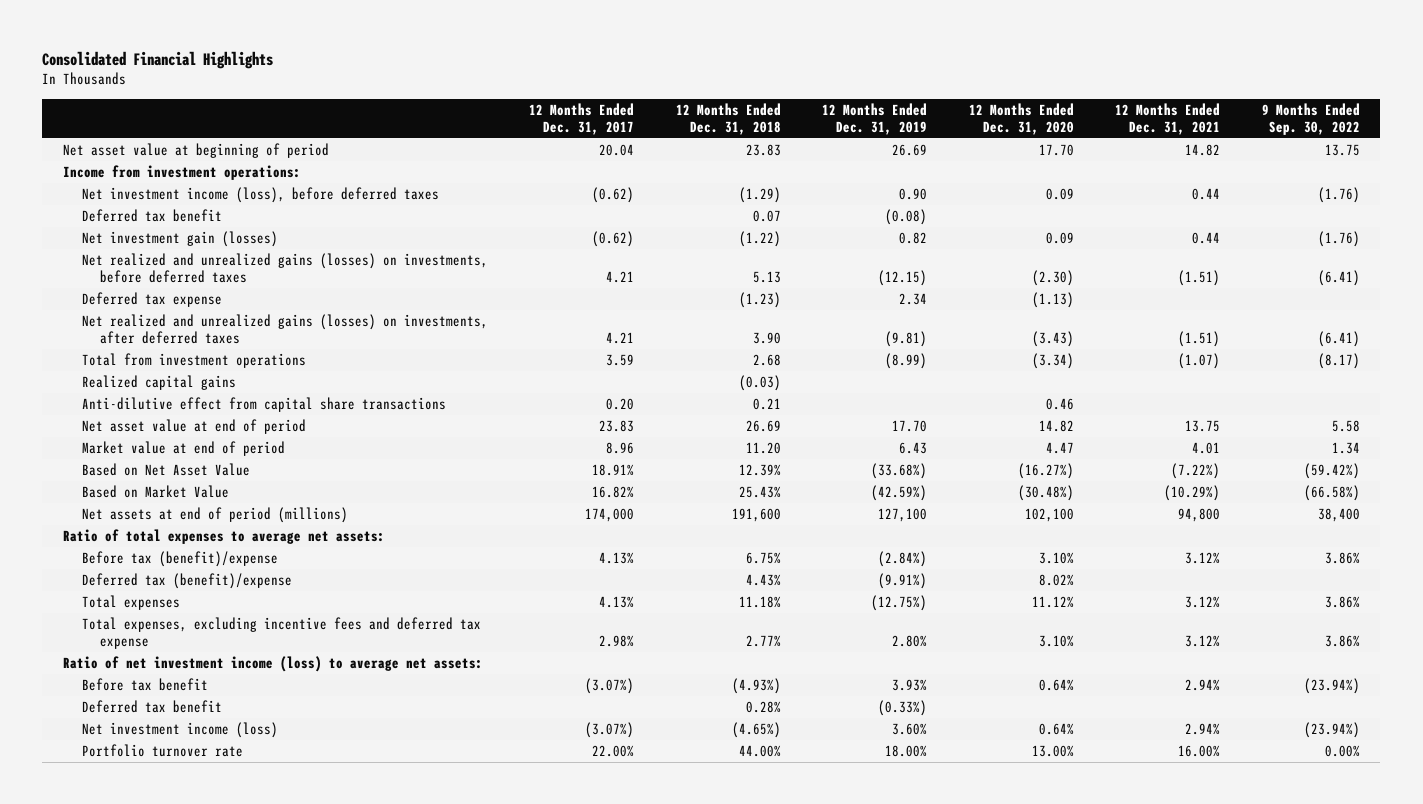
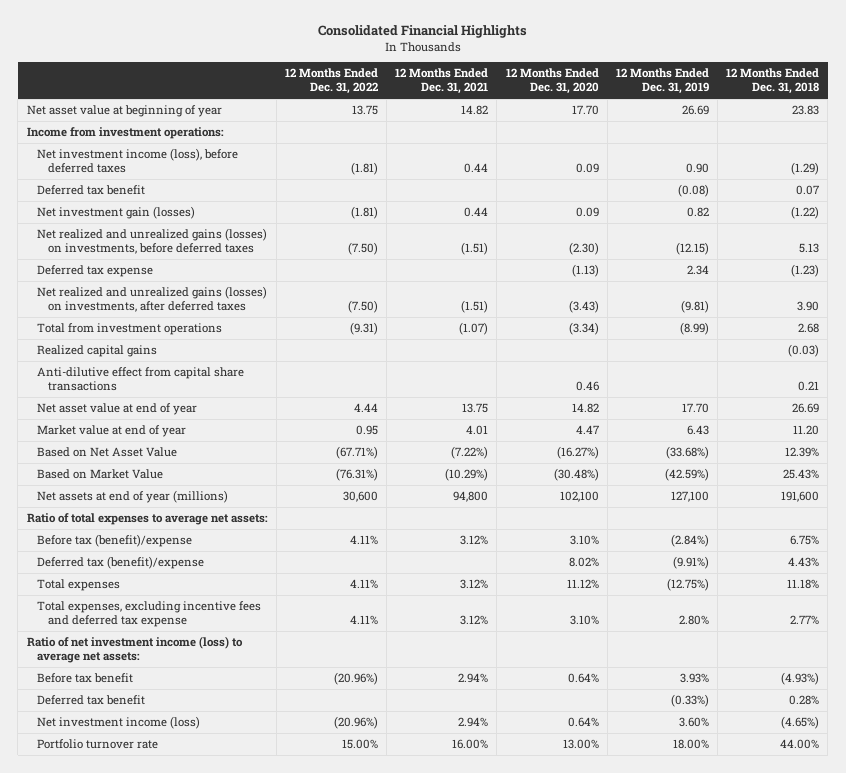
[529,102,635,135] 12 Months Ended Dec. 31, 2017 -> none
[1261,102,1360,135] 9 Months Ended Sep. 30, 2022 -> none
none -> [284,67,378,95] 12 Months Ended Dec. 31, 2022
[62,142,329,158] Net asset value at beginning of period -> [26,104,222,117] Net asset value at beginning of year
[81,418,306,434] Net asset value at end of period -> [37,402,198,415] Net asset value at end of year
[81,440,285,456] Market value at end of period -> [37,424,187,437] Market value at end of year
[81,506,348,523] Net assets at end of period (millions) -> [37,489,229,503] Net assets at end of year (millions)

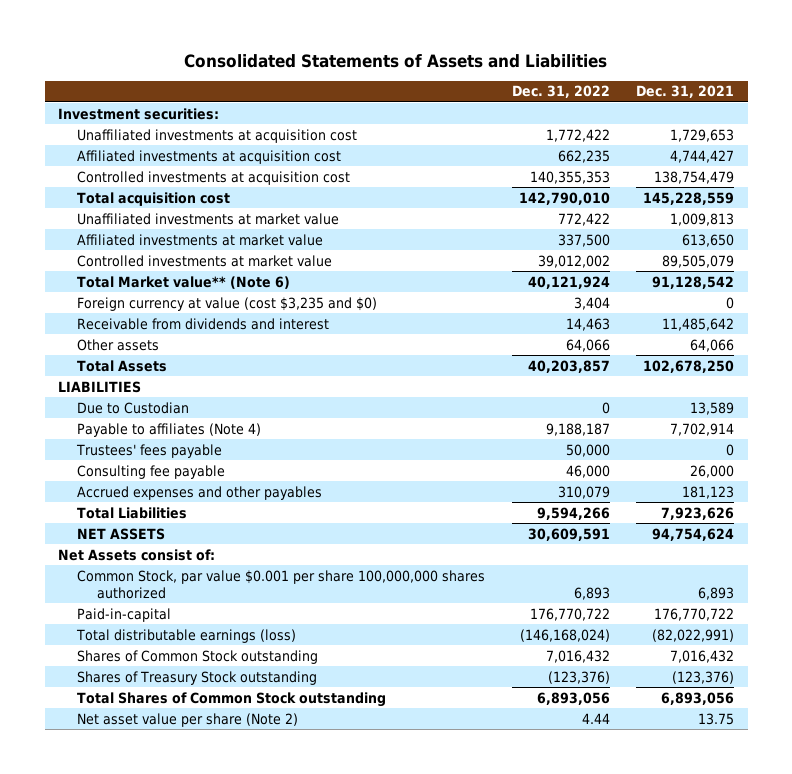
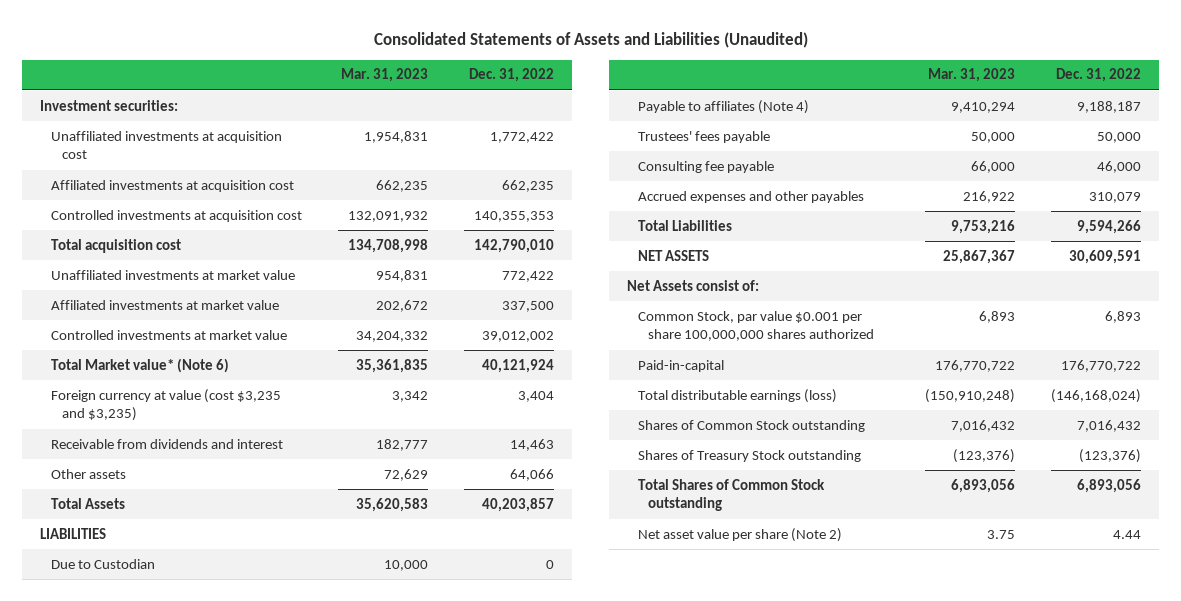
[184,53,608,68] Consolidated Statements of Assets and Liabilities -> [373,32,808,49] Consolidated Statements of Assets and Liabilities (Unaudited)
[636,85,735,99] Dec. 31, 2021 -> none
none -> [341,68,429,83] Mar. 31, 2023
[77,275,291,289] Total Market value** (Note 6) -> [51,357,230,373] Total Market value* (Note 6)
[77,296,378,311] Foreign currency at value (cost $3,235 and $0) -> [51,388,282,422] Foreign currency at value (cost $3,235 and $3,235)

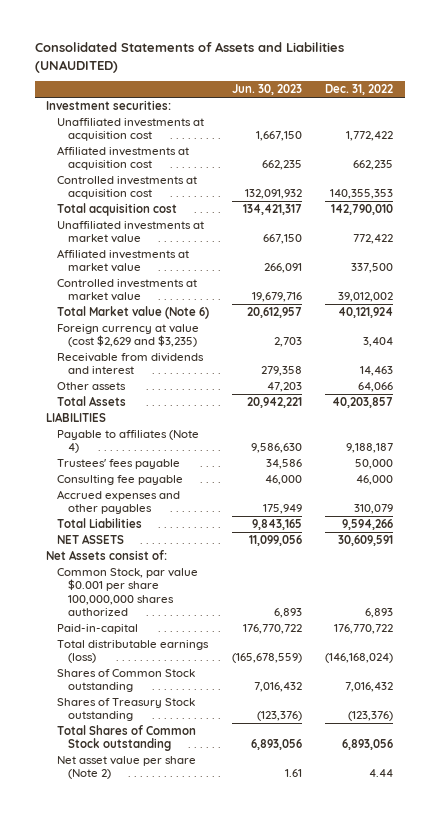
[373,32,808,49] Consolidated Statements of Assets and Liabilities (Unaudited) -> [34,42,344,73] Consolidated Statements of Assets and Liabilities (UNAUDITED)
[341,68,429,83] Mar. 31, 2023 -> none
none -> [232,83,303,95] Jun. 30, 2023
[51,357,230,373] Total Market value* (Note 6) -> [57,306,210,320] Total Market value (Note 6)
[51,388,282,422] Foreign currency at value (cost $3,235 and $3,235) -> [57,324,200,348] Foreign currency at value (cost $2,629 and $3,235)
[51,558,156,569] Due to Custodian -> none

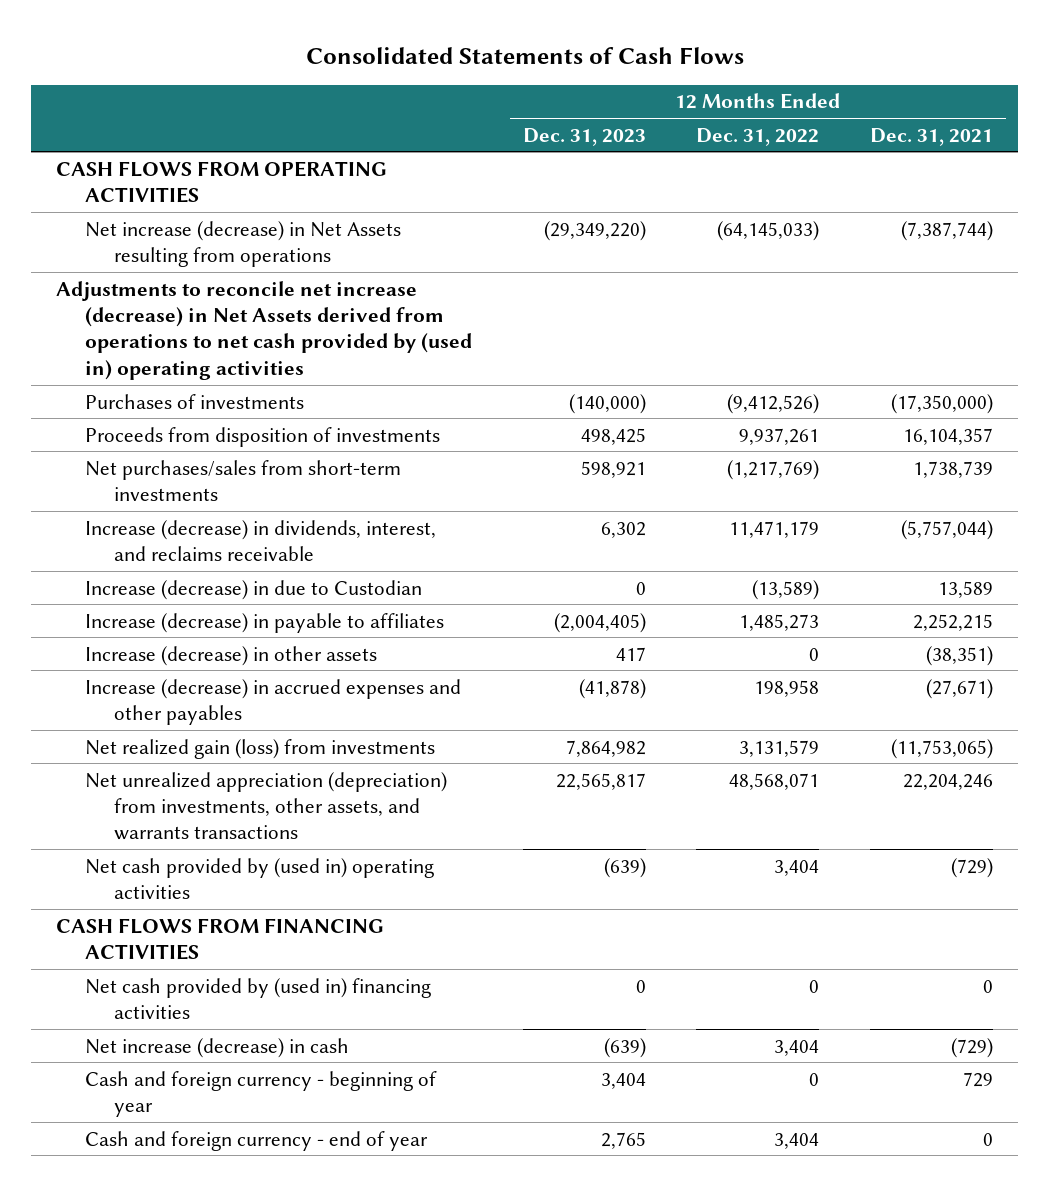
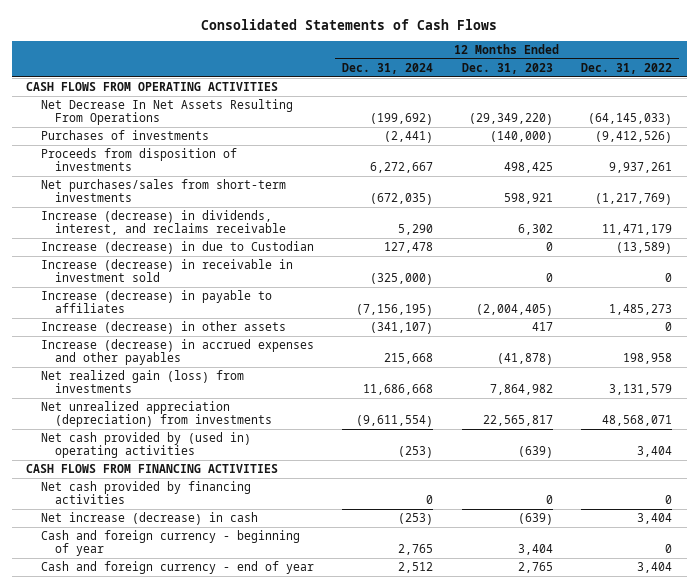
[869,127,993,146] Dec. 31, 2021 -> none
none -> [342,62,434,74] Dec. 31, 2024
[56,280,473,380] Adjustments to reconcile net increase (decrease) in Net Assets derived from operations to net cash provided by (used in) operating activities -> none
[85,220,402,267] Net increase (decrease) in Net Assets resulting from operations -> [40,98,293,126] Net Decrease In Net Assets Resulting From Operations
none -> [40,258,293,283] Increase (decrease) in receivable in investment sold
[85,771,448,841] Net unrealized appreciation (depreciation) from investments, other assets, and warrants transactions -> [40,400,273,428] Net unrealized appreciation (depreciation) from investments
[85,977,432,1019] Net cash provided by (used in) financing activities -> [40,480,251,505] Net cash provided by financing activities

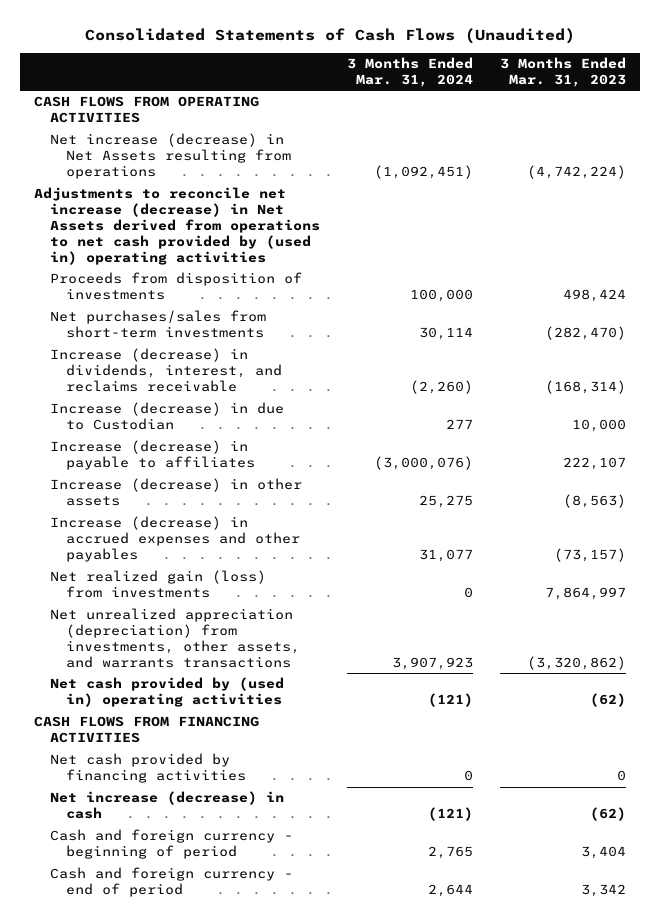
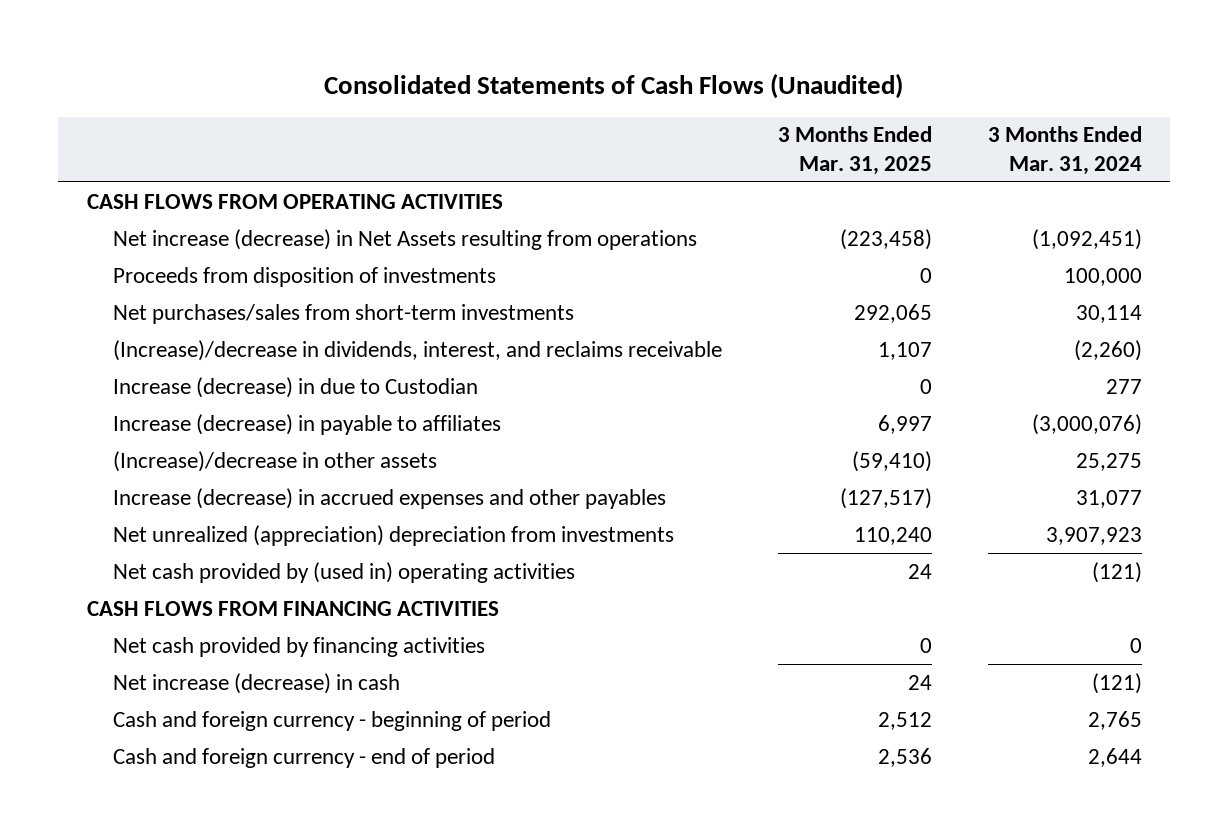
[500,57,627,87] 3 Months Ended Mar. 31, 2023 -> none
none -> [777,126,932,175] 3 Months Ended Mar. 31, 2025
[33,187,320,265] Adjustments to reconcile net increase (decrease) in Net Assets derived from operations to net cash provided by (used in) operating activities -> none
[49,348,283,393] Increase (decrease) in dividends, interest, and reclaims receivable -> [112,339,722,361] (Increase)/decrease in dividends, interest, and reclaims receivable
[49,478,302,507] Increase (decrease) in other assets -> [112,450,437,472] (Increase)/decrease in other assets
[49,608,301,668] Net unrealized appreciation (depreciation) from investments, other assets, and warrants transactions -> none
[49,570,266,599] Net realized gain (loss) from investments -> [112,524,674,546] Net unrealized (appreciation) depreciation from investments
[464,587,474,599] 0 -> [1046,526,1143,545] 3,907,923

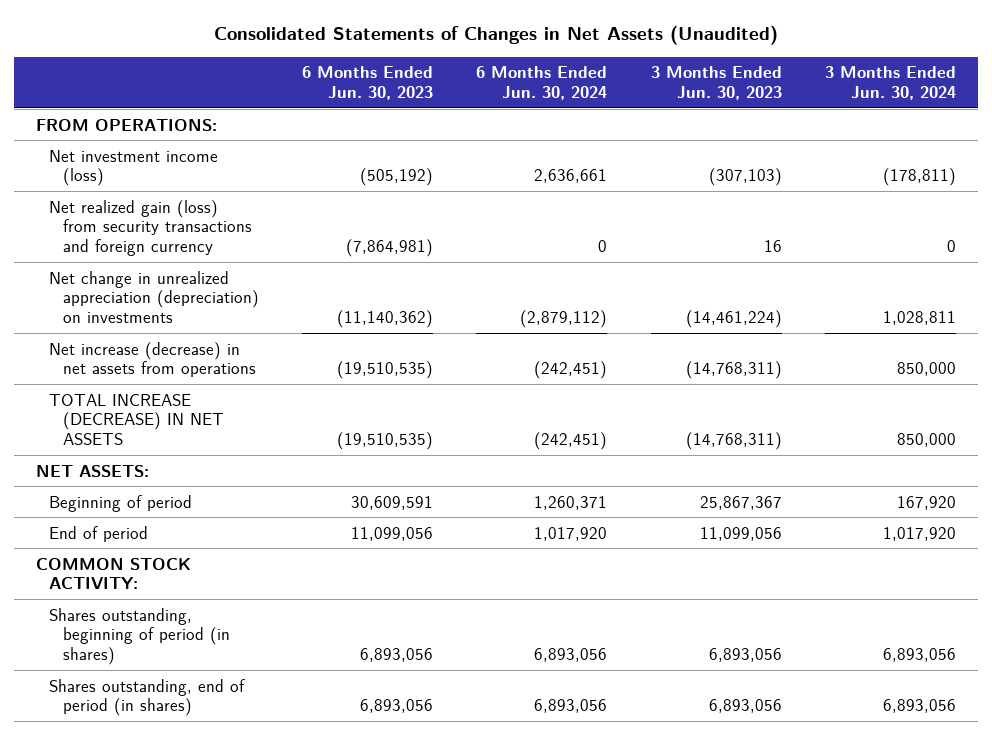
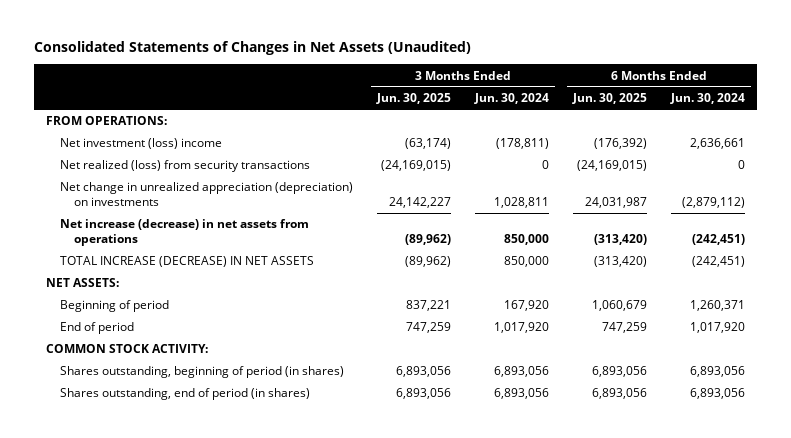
[301,66,433,100] 6 Months Ended Jun. 30, 2023 -> none
[650,66,782,100] 3 Months Ended Jun. 30, 2023 -> none
none -> [376,93,452,105] Jun. 30, 2025
none -> [572,93,648,105] Jun. 30, 2025
[49,149,219,187] Net investment income (loss) -> [60,138,223,150] Net investment (loss) income
[49,199,252,256] Net realized gain (loss) from security transactions and foreign currency -> [60,160,311,173] Net realized (loss) from security transactions

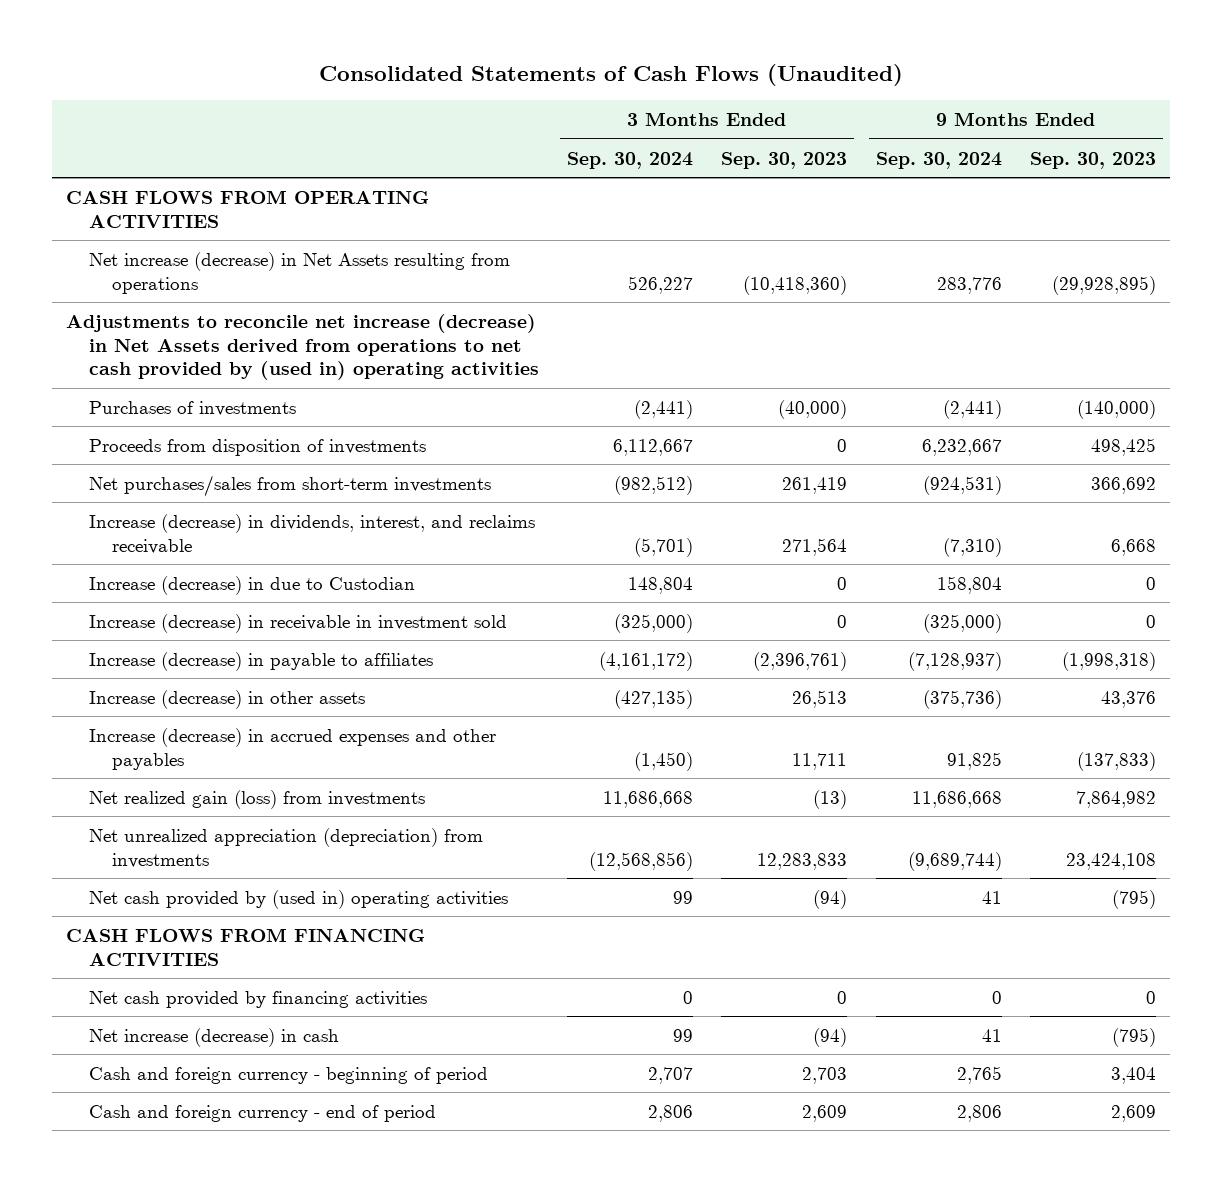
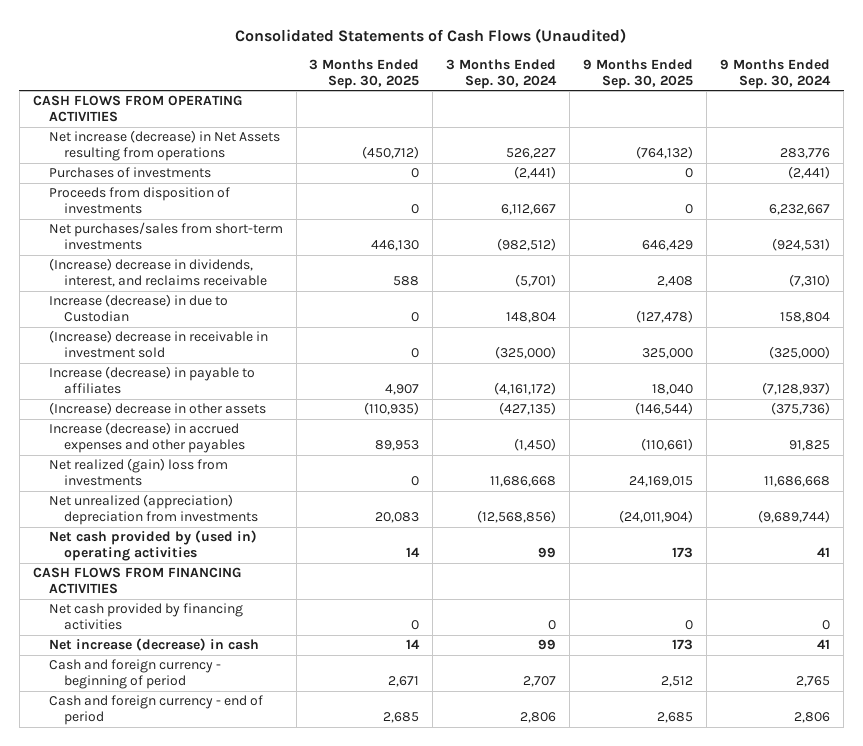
[721,151,848,169] Sep. 30, 2023 -> none
[1029,151,1156,169] Sep. 30, 2023 -> none
none -> [309,58,420,89] 3 Months Ended Sep. 30, 2025
none -> [583,58,694,89] 9 Months Ended Sep. 30, 2025
[66,313,539,381] Adjustments to reconcile net increase (decrease) in Net Assets derived from operations to net cash provided by (used in) operating activities -> none
[88,513,535,554] Increase (decrease) in dividends, interest, and reclaims receivable -> [48,258,268,288] (Increase) decrease in dividends, interest, and reclaims receivable
[88,613,507,633] Increase (decrease) in receivable in investment sold -> [48,330,268,359] (Increase) decrease in receivable in investment sold
[88,689,365,709] Increase (decrease) in other assets -> [48,402,266,416] (Increase) decrease in other assets
[88,789,425,809] Net realized gain (loss) from investments -> [48,458,228,487] Net realized (gain) loss from investments
[88,827,483,868] Net unrealized appreciation (depreciation) from investments -> [48,494,259,526] Net unrealized (appreciation) depreciation from investments

